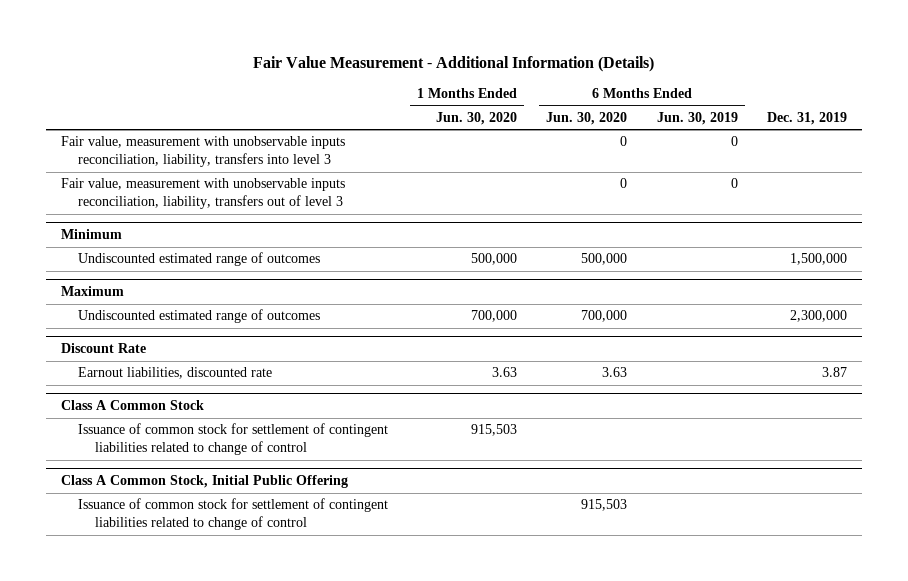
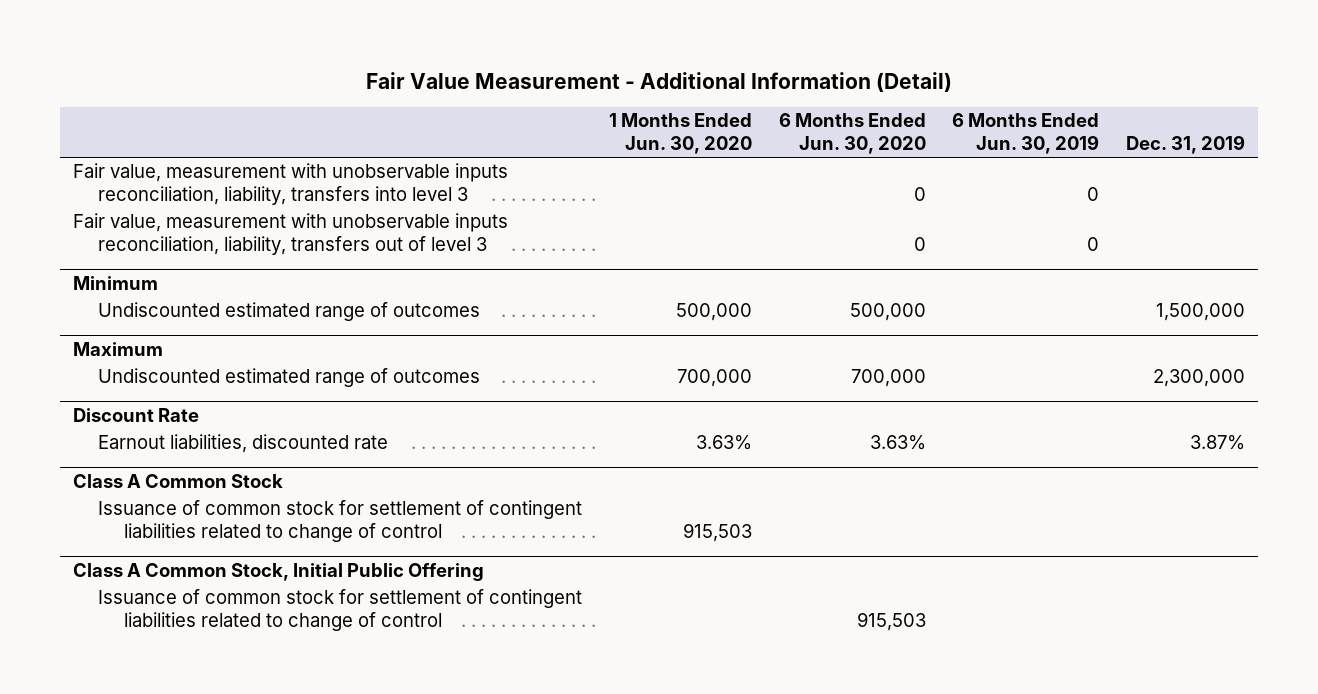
[252,55,654,72] Fair Value Measurement - Additional Information (Details) -> [366,71,953,92] Fair Value Measurement - Additional Information (Detail)
[492,367,518,378] 3.63 -> [696,435,753,451] 3.63%
[602,367,628,378] 3.63 -> [869,435,926,451] 3.63%
[821,367,847,378] 3.87 -> [1190,435,1246,451] 3.87%

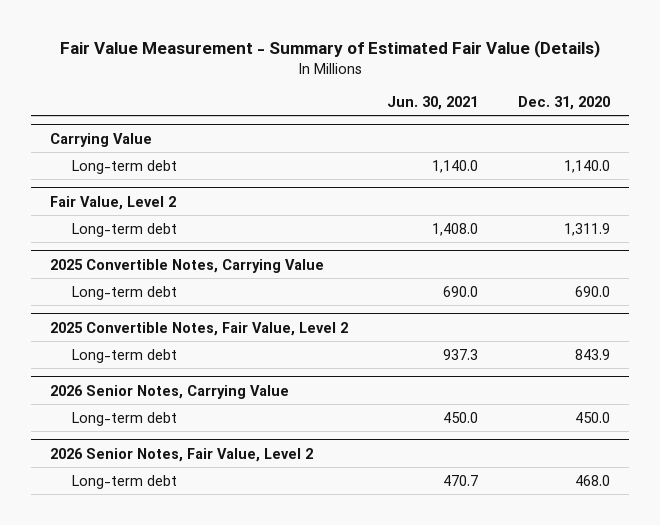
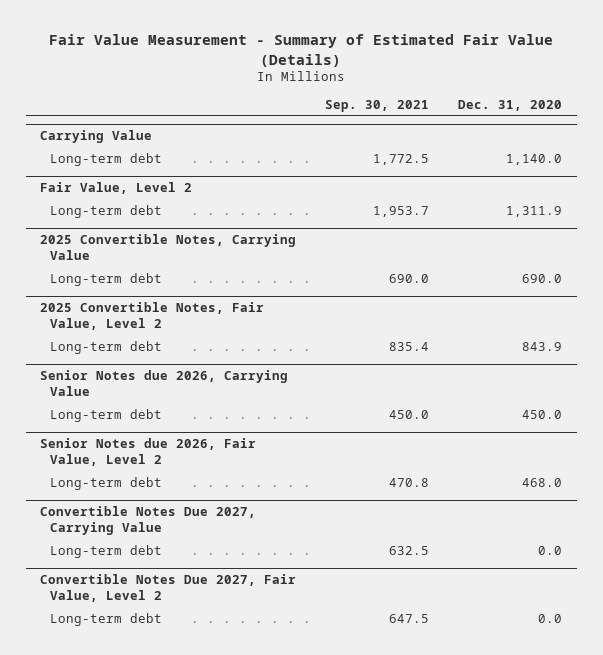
[387,95,479,110] Jun. 30, 2021 -> none
none -> [325,100,430,113] Sep. 30, 2021
[50,384,290,399] 2026 Senior Notes, Carrying Value -> [40,370,289,397] Senior Notes due 2026, Carrying Value
[50,447,314,462] 2026 Senior Notes, Fair Value, Level 2 -> [40,438,257,467] Senior Notes due 2026, Fair Value, Level 2
none -> [40,506,257,536] Convertible Notes Due 2027, Carrying Value
none -> [50,544,163,558] Long-term debt
none -> [40,574,297,603] Convertible Notes Due 2027, Fair Value, Level 2
none -> [50,612,163,626] Long-term debt

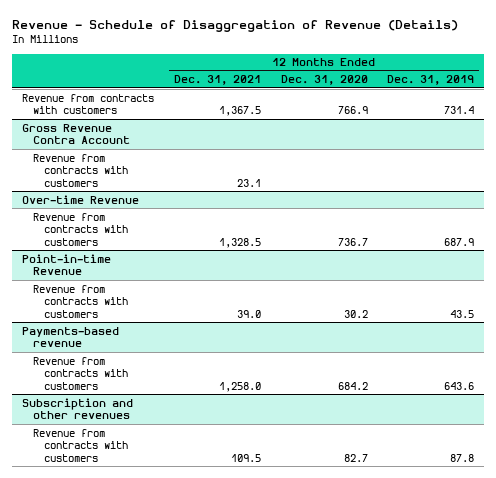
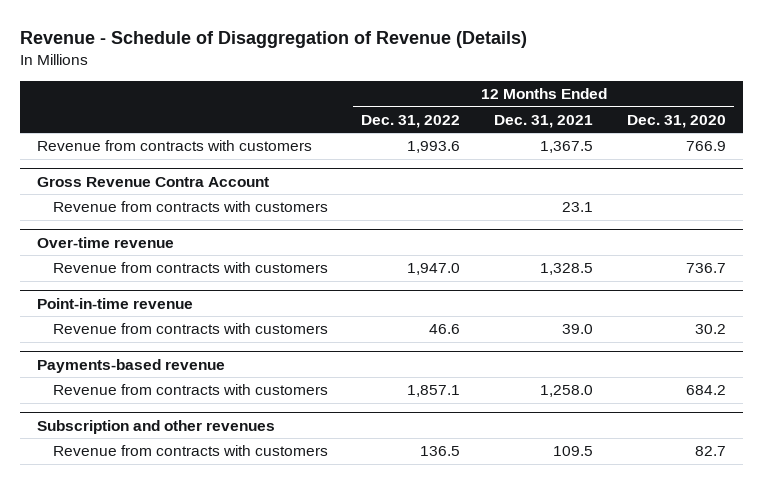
[387,75,475,86] Dec. 31, 2019 -> none
none -> [361,114,461,128] Dec. 31, 2022
[22,194,140,204] Over-time Revenue -> [36,236,174,248] Over-time revenue
[22,253,112,276] Point-in-time Revenue -> [36,297,193,309] Point-in-time revenue

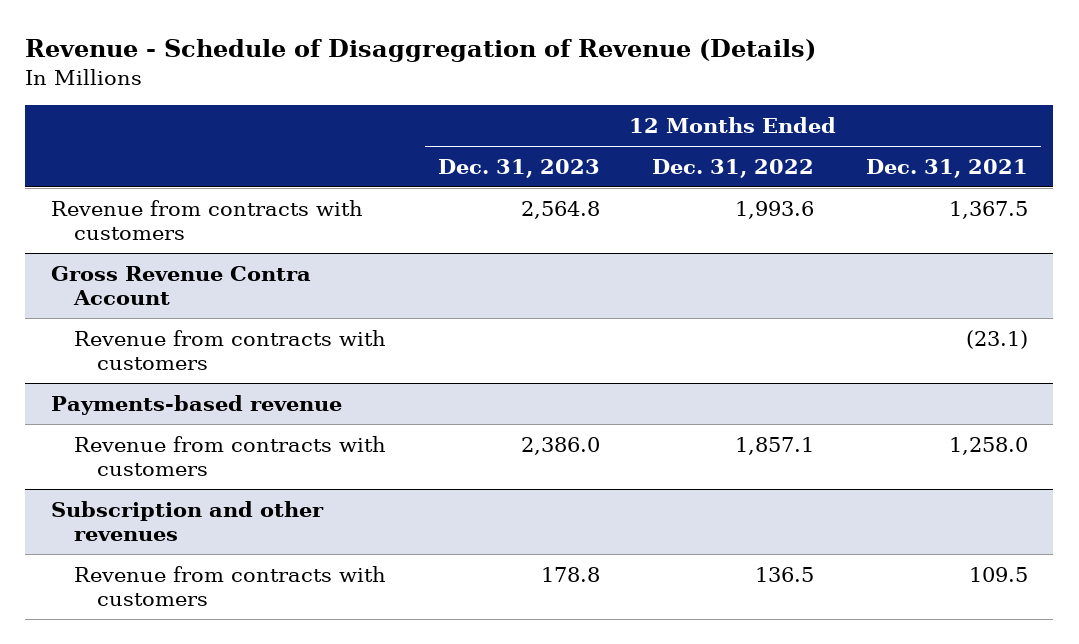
[626,114,726,128] Dec. 31, 2020 -> none
none -> [438,159,601,179] Dec. 31, 2023
[36,236,174,248] Over-time revenue -> none
[52,262,328,274] Revenue from contracts with customers -> none
[36,297,193,309] Point-in-time revenue -> none
[52,323,328,335] Revenue from contracts with customers -> none
[562,202,594,213] 23.1 -> [965,329,1028,349] (23.1)

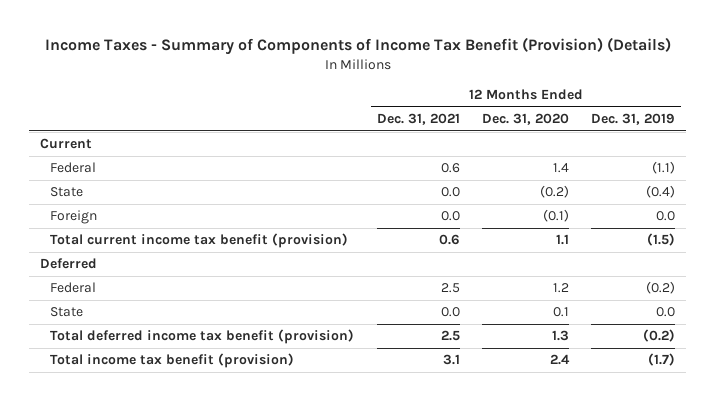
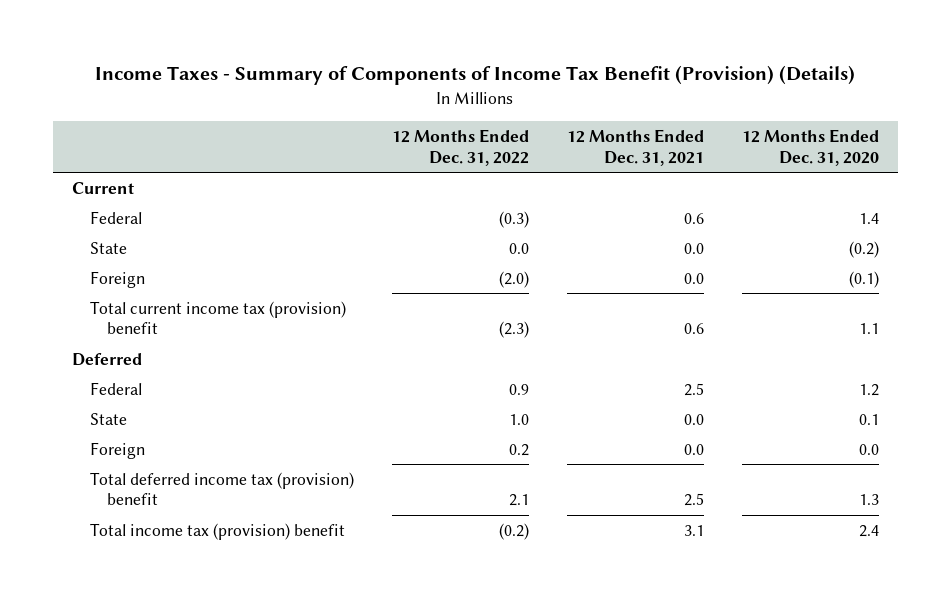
[591,112,676,125] Dec. 31, 2019 -> none
none -> [391,129,529,166] 12 Months Ended Dec. 31, 2022
[50,233,349,249] Total current income tax benefit (provision) -> [89,300,346,335] Total current income tax (provision) benefit
none -> [89,441,145,459] Foreign
[50,329,355,345] Total deferred income tax benefit (provision) -> [89,471,354,506] Total deferred income tax (provision) benefit
[50,353,295,369] Total income tax benefit (provision) -> [89,522,345,540] Total income tax (provision) benefit

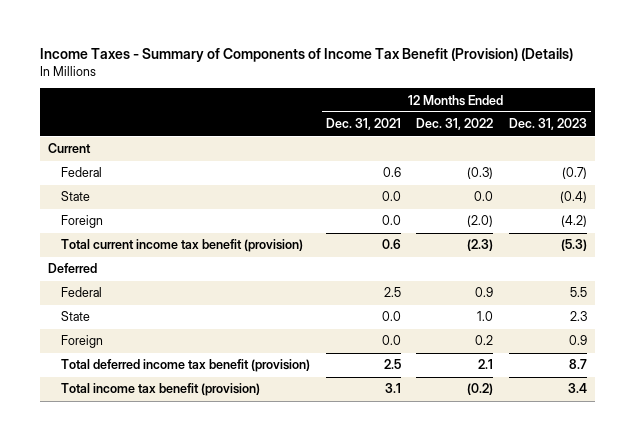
[741,129,879,166] 12 Months Ended Dec. 31, 2020 -> none
none -> [508,118,587,131] Dec. 31, 2023
[89,300,346,335] Total current income tax (provision) benefit -> [61,239,304,253] Total current income tax benefit (provision)
[89,471,354,506] Total deferred income tax (provision) benefit -> [61,359,311,373] Total deferred income tax benefit (provision)
[89,522,345,540] Total income tax (provision) benefit -> [61,383,261,397] Total income tax benefit (provision)

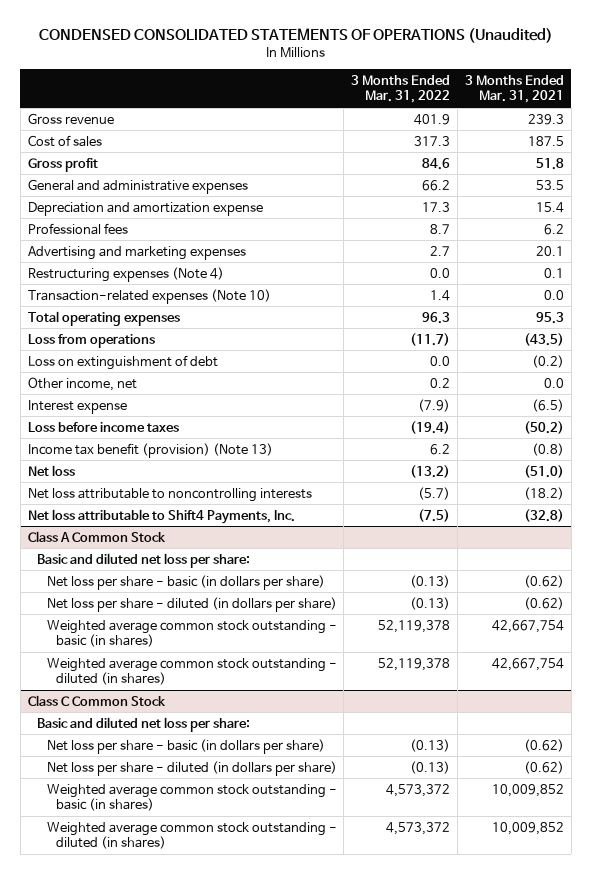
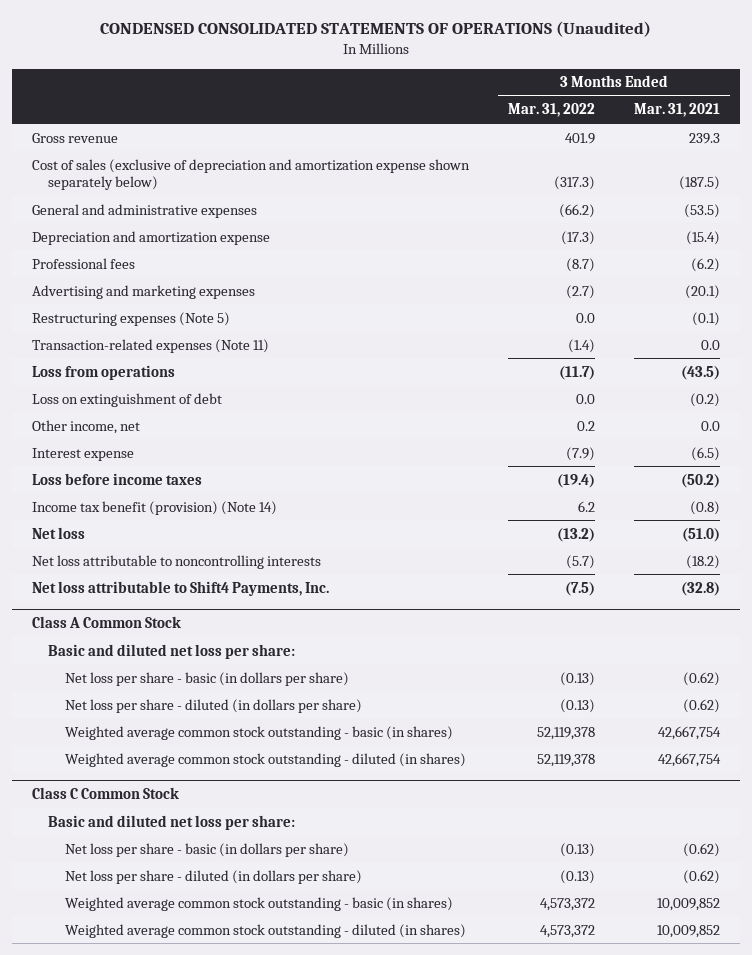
[27,134,102,147] Cost of sales -> none
[27,157,98,172] Gross profit -> none
[27,310,180,326] Total operating expenses -> none
none -> [31,158,470,191] Cost of sales (exclusive of depreciation and amortization expense shown separately below)
[422,179,451,191] 66.2 -> [559,203,596,218] (66.2)
[536,179,565,190] 53.5 -> [684,203,721,218] (53.5)
[422,201,451,212] 17.3 -> [561,230,596,245] (17.3)
[536,201,565,213] 15.4 -> [686,230,721,245] (15.4)
[430,223,451,234] 8.7 -> [566,257,596,272] (8.7)
[544,223,565,235] 6.2 -> [691,257,721,272] (6.2)
[430,245,451,256] 2.7 -> [566,284,596,299] (2.7)
[536,245,565,256] 20.1 -> [685,284,721,299] (20.1)
[27,266,224,282] Restructuring expenses (Note 4) -> [31,311,230,326] Restructuring expenses (Note 5)
[544,267,565,278] 0.1 -> [692,311,721,326] (0.1)
[27,288,271,304] Transaction-related expenses (Note 10) -> [31,338,269,353] Transaction-related expenses (Note 11)
[430,289,451,301] 1.4 -> [568,338,596,353] (1.4)
[27,442,273,458] Income tax benefit (provision) (Note 13) -> [31,500,277,515] Income tax benefit (provision) (Note 14)

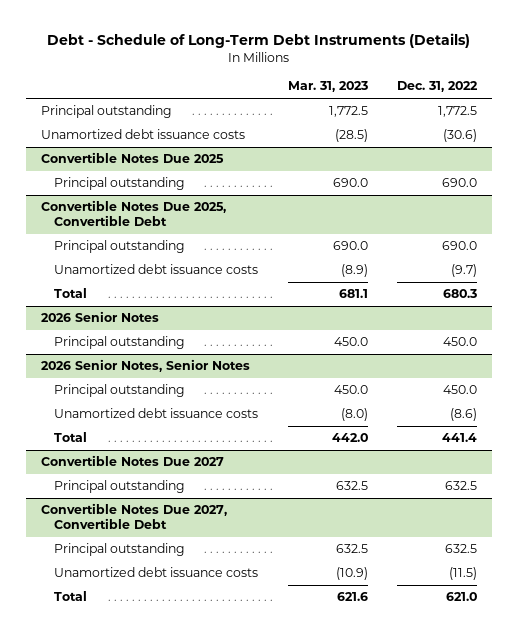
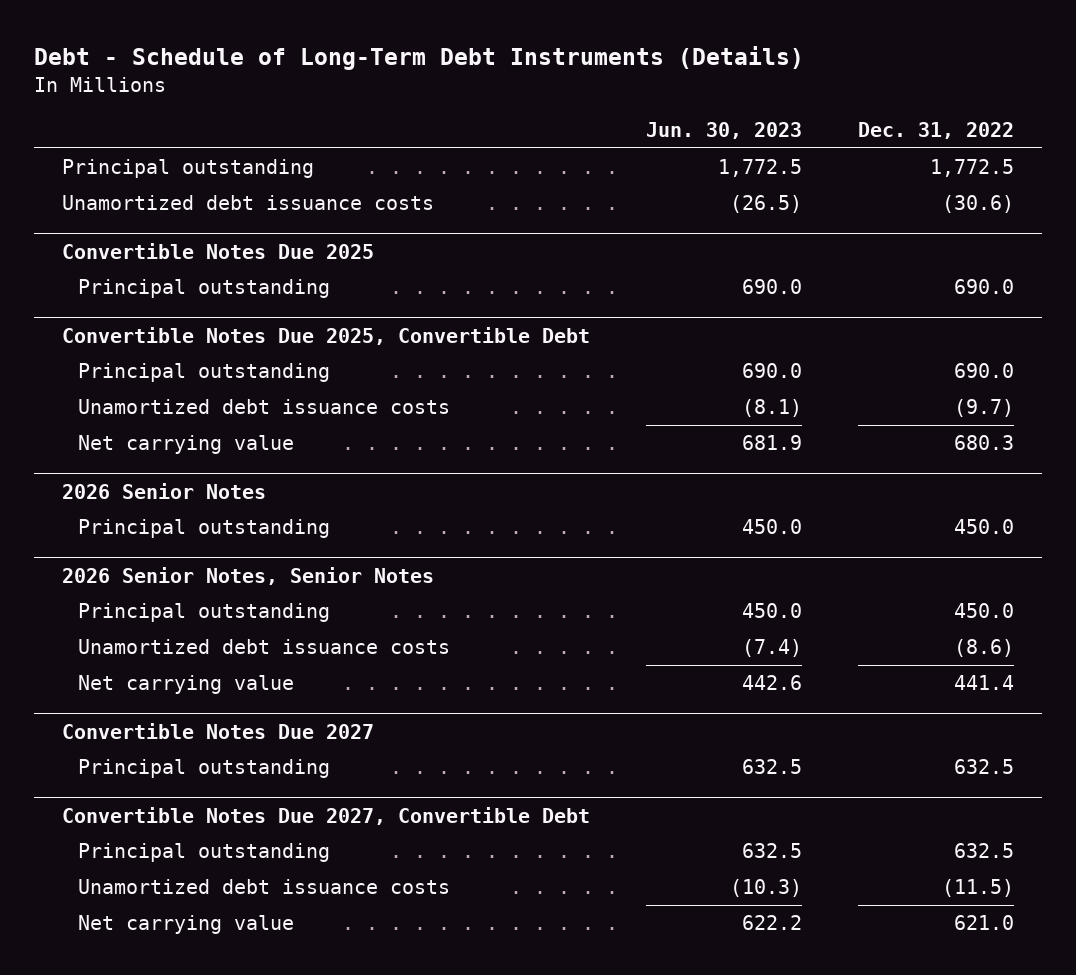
[287,81,368,93] Mar. 31, 2023 -> none
none -> [646,122,803,140] Jun. 30, 2023
[54,288,88,299] Total -> [78,435,295,455] Net carrying value
[54,432,88,443] Total -> [78,675,295,695] Net carrying value
[54,591,88,602] Total -> [78,915,295,935] Net carrying value

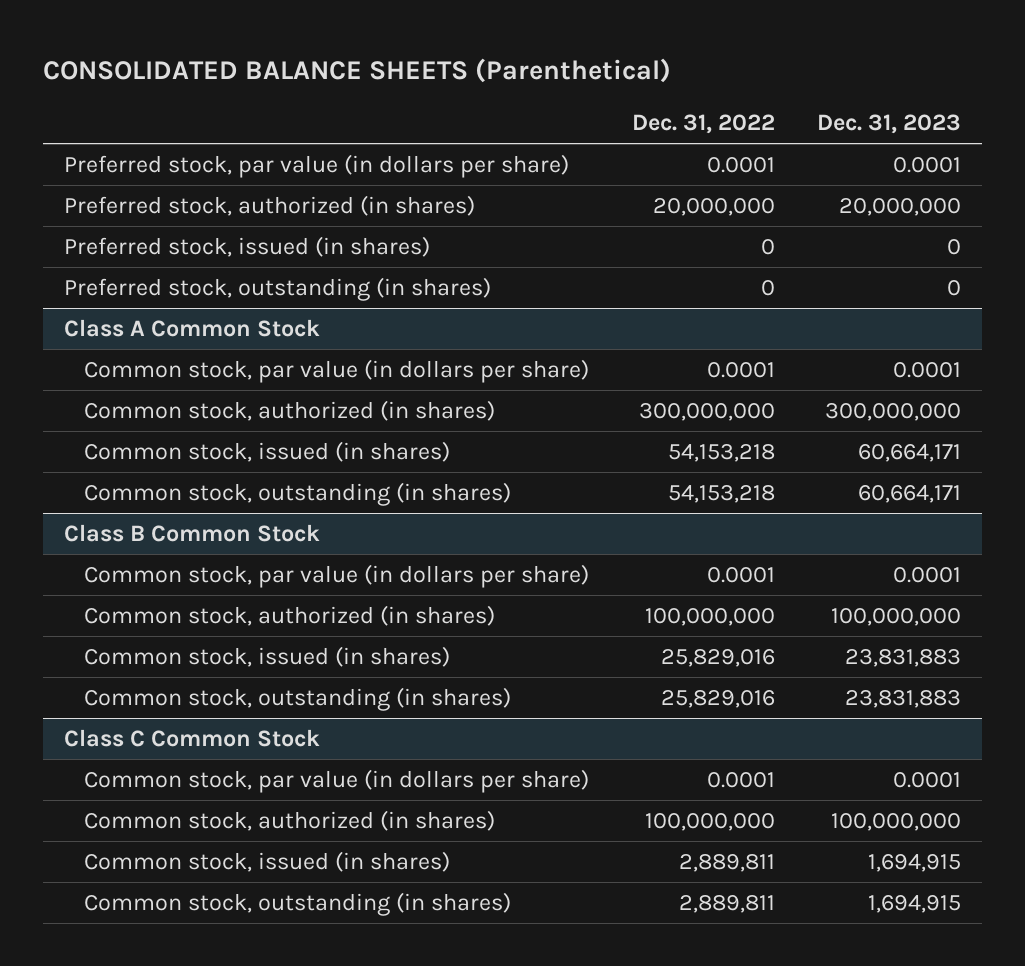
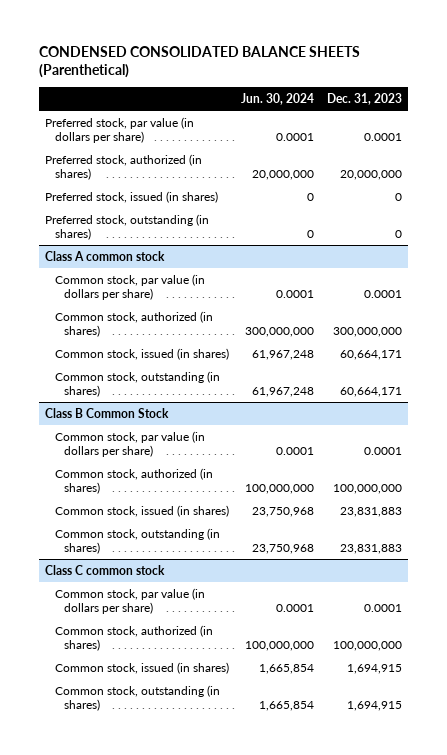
[42,58,671,84] CONSOLIDATED BALANCE SHEETS (Parenthetical) -> [39,46,361,79] CONDENSED CONSOLIDATED BALANCE SHEETS (Parenthetical)
[631,114,775,135] Dec. 31, 2022 -> none
none -> [241,92,315,105] Jun. 30, 2024
[63,318,320,337] Class A Common Stock -> [45,250,166,261] Class A common stock
[63,728,320,747] Class C Common Stock -> [45,564,166,575] Class C common stock

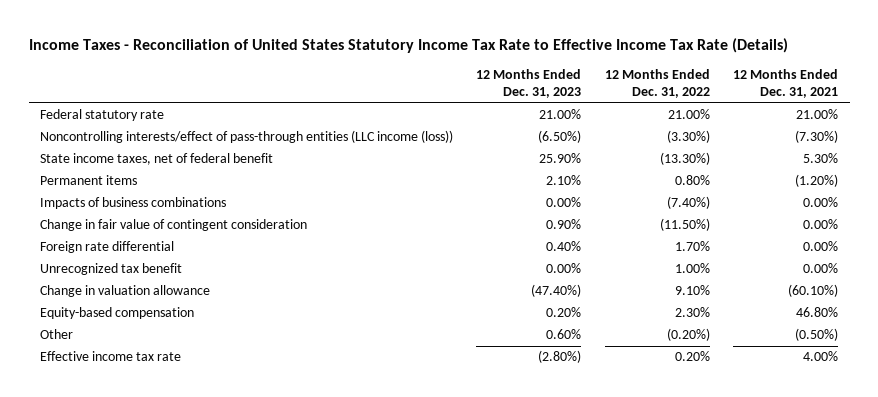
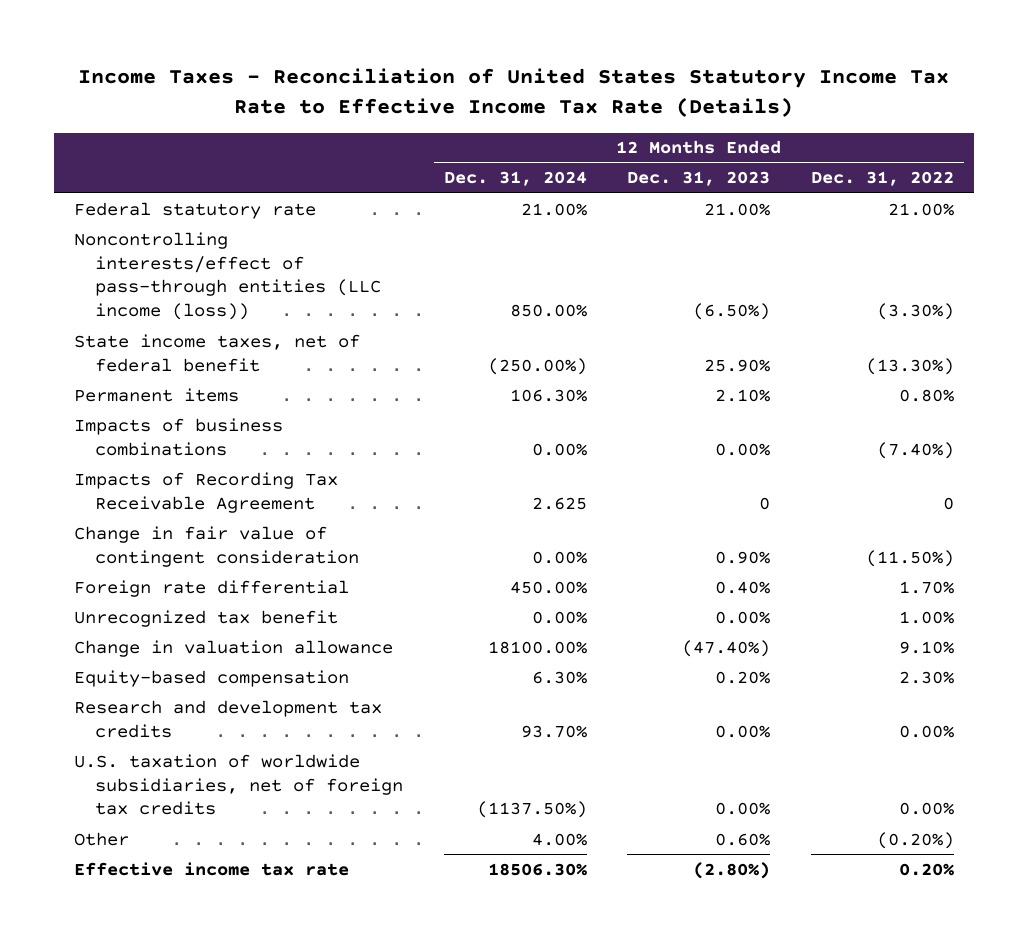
[733,68,839,99] 12 Months Ended Dec. 31, 2021 -> none
none -> [443,171,587,187] Dec. 31, 2024
none -> [73,471,338,513] Impacts of Recording Tax Receivable Agreement
none -> [73,699,382,738] Research and development tax credits
none -> [73,753,404,816] U.S. taxation of worldwide subsidiaries, net of foreign tax credits

